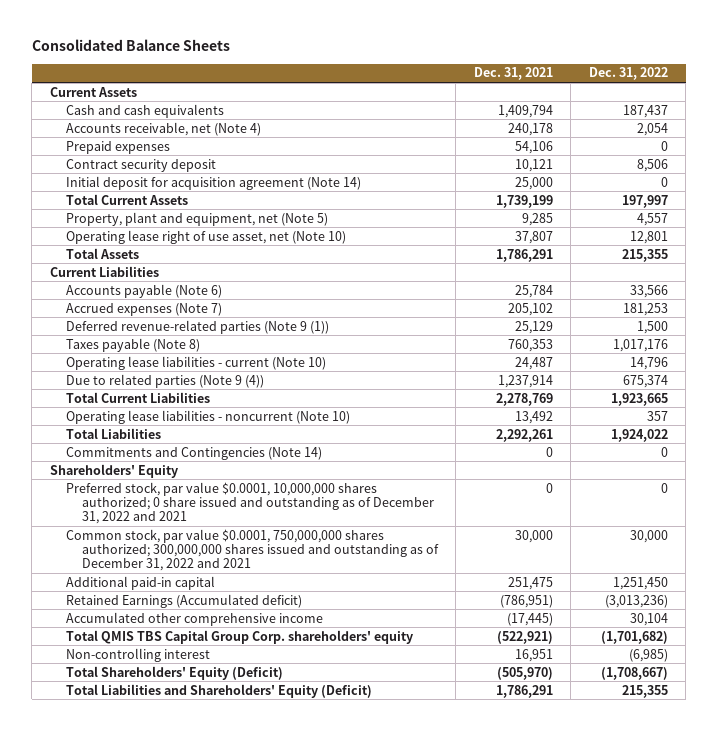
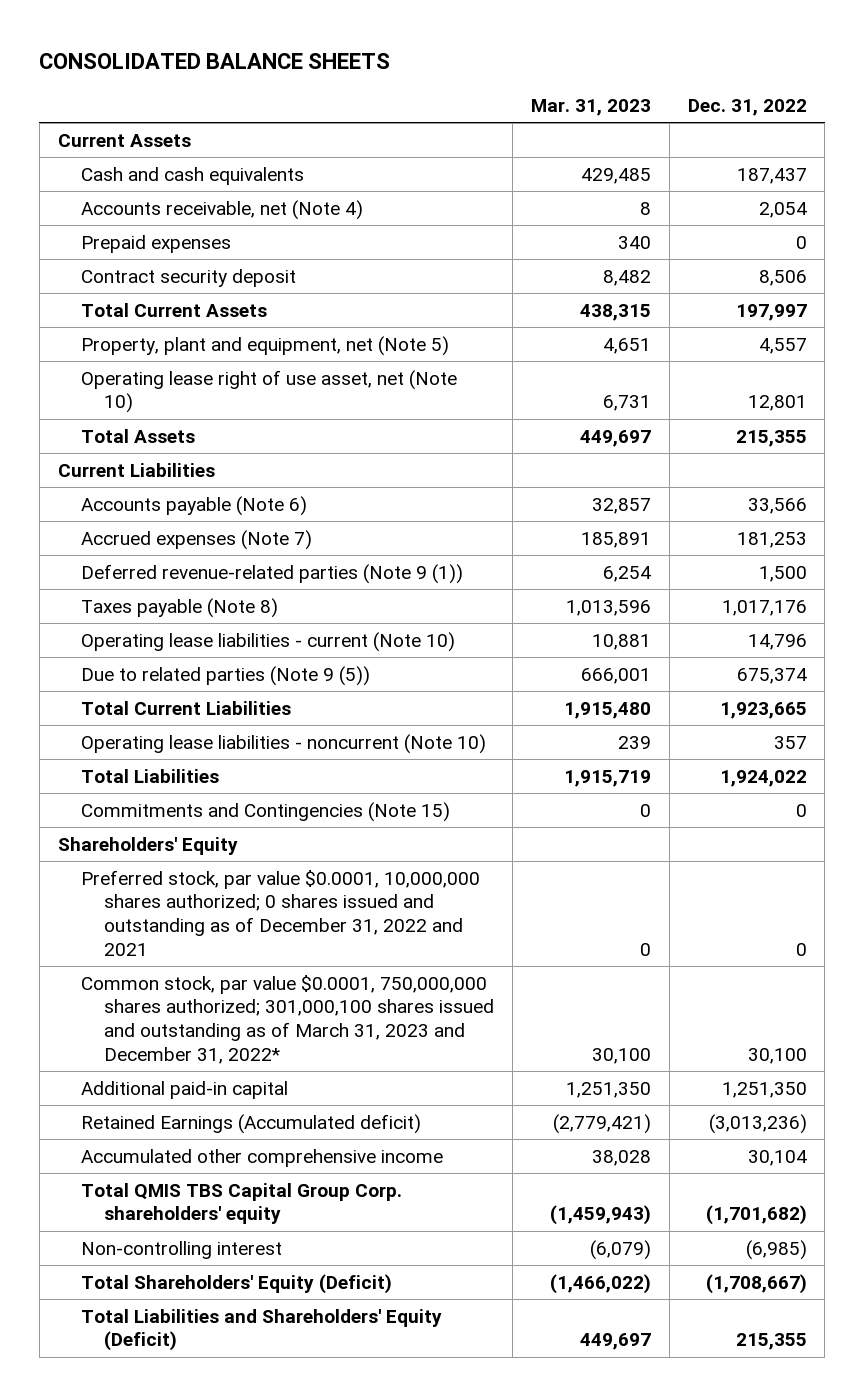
[31,39,230,52] Consolidated Balance Sheets -> [39,52,391,69] CONSOLIDATED BALANCE SHEETS
[473,67,553,81] Dec. 31, 2021 -> none
none -> [530,98,651,116] Mar. 31, 2023
[65,175,361,190] Initial deposit for acquisition agreement (Note 14) -> none
[65,373,264,388] Due to related parties (Note 9 (4)) -> [80,665,370,686] Due to related parties (Note 9 (5))
[65,446,322,460] Commitments and Contingencies (Note 14) -> [80,801,450,822] Commitments and Contingencies (Note 15)
[65,481,434,525] Preferred stock, par value $0.0001, 10,000,000 shares authorized; 0 share issued and outstanding as of December 31, 2022 and 2021 -> [80,869,480,956] Preferred stock, par value $0.0001, 10,000,000 shares authorized; 0 shares issued and outstanding as of December 31, 2022 and 2021
[65,528,439,572] Common stock, par value $0.0001, 750,000,000 shares authorized; 300,000,000 shares issued and outstanding as of December 31, 2022 and 2021 -> [80,974,495,1064] Common stock, par value $0.0001, 750,000,000 shares authorized; 301,000,100 shares issued and outstanding as of March 31, 2023 and December 31, 2022*
[629,529,668,543] 30,000 -> [747,1047,807,1064] 30,100
[612,576,668,590] 1,251,450 -> [721,1081,807,1098] 1,251,350

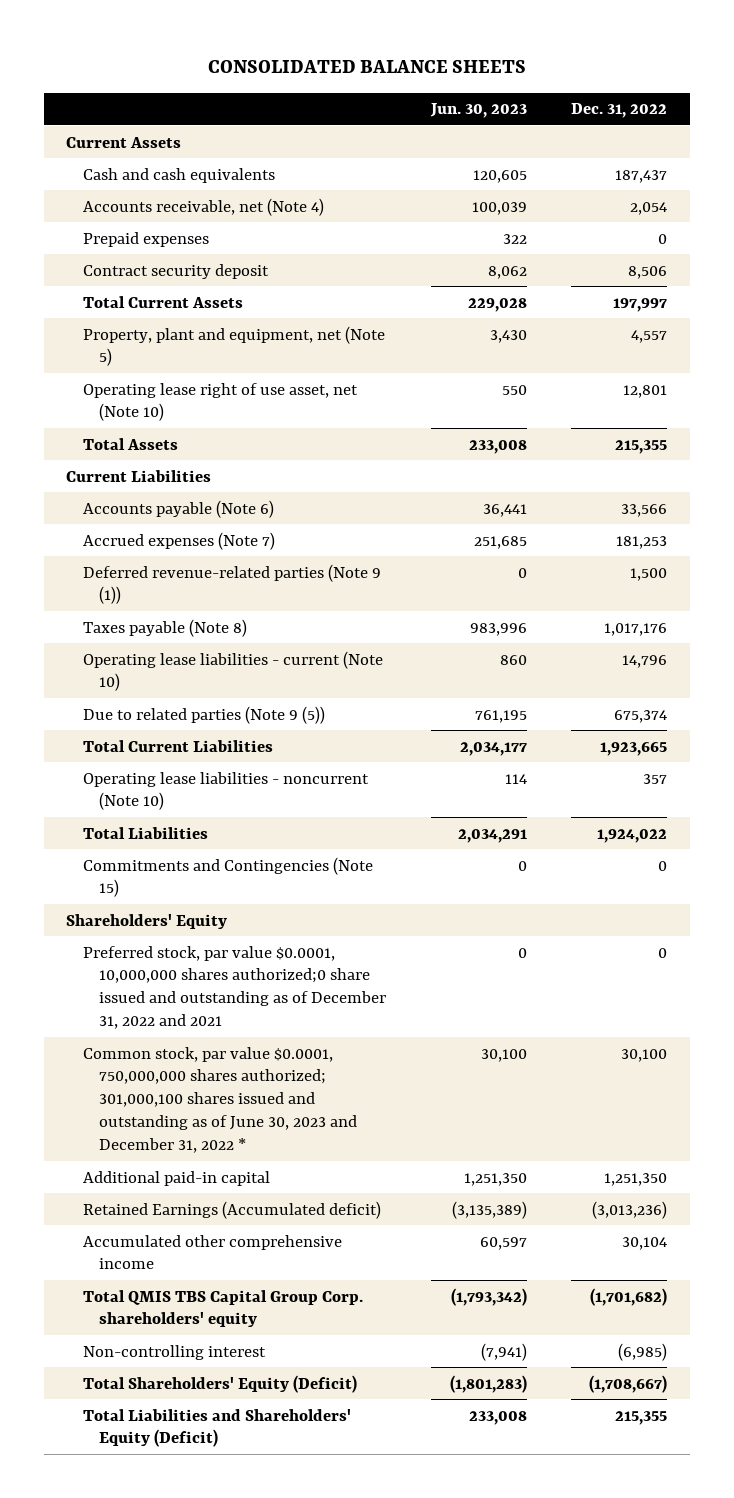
[530,98,651,116] Mar. 31, 2023 -> none
none -> [429,103,527,119] Jun. 30, 2023
[80,869,480,956] Preferred stock, par value $0.0001, 10,000,000 shares authorized; 0 shares issued and outstanding as of December 31, 2022 and 2021 -> [82,945,387,1030] Preferred stock, par value $0.0001, 10,000,000 shares authorized;0 share issued and outstanding as of December 31, 2022 and 2021
[80,974,495,1064] Common stock, par value $0.0001, 750,000,000 shares authorized; 301,000,100 shares issued and outstanding as of March 31, 2023 and December 31, 2022* -> [82,1046,358,1153] Common stock, par value $0.0001, 750,000,000 shares authorized; 301,000,100 shares issued and outstanding as of June 30, 2023 and December 31, 2022 *

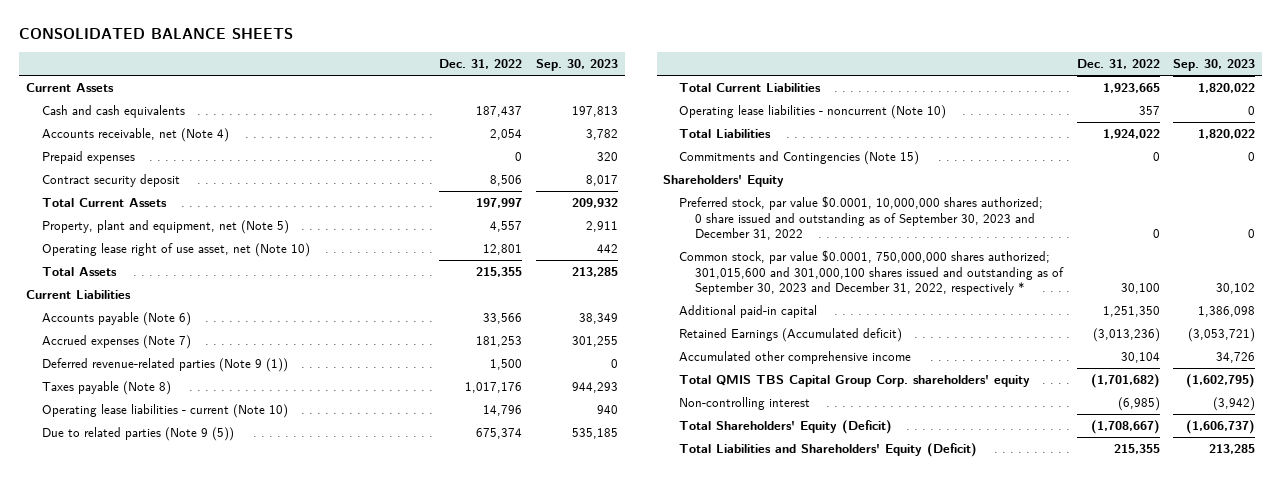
[429,103,527,119] Jun. 30, 2023 -> none
none -> [535,59,618,72] Sep. 30, 2023
[82,945,387,1030] Preferred stock, par value $0.0001, 10,000,000 shares authorized;0 share issued and outstanding as of December 31, 2022 and 2021 -> [679,196,1044,241] Preferred stock, par value $0.0001, 10,000,000 shares authorized; 0 share issued and outstanding as of September 30, 2023 and December 31, 2022
[82,1046,358,1153] Common stock, par value $0.0001, 750,000,000 shares authorized; 301,000,100 shares issued and outstanding as of June 30, 2023 and December 31, 2022 * -> [679,250,1065,296] Common stock, par value $0.0001, 750,000,000 shares authorized; 301,015,600 and 301,000,100 shares issued and outstanding as of September 30, 2023 and December 31, 2022, respectively *

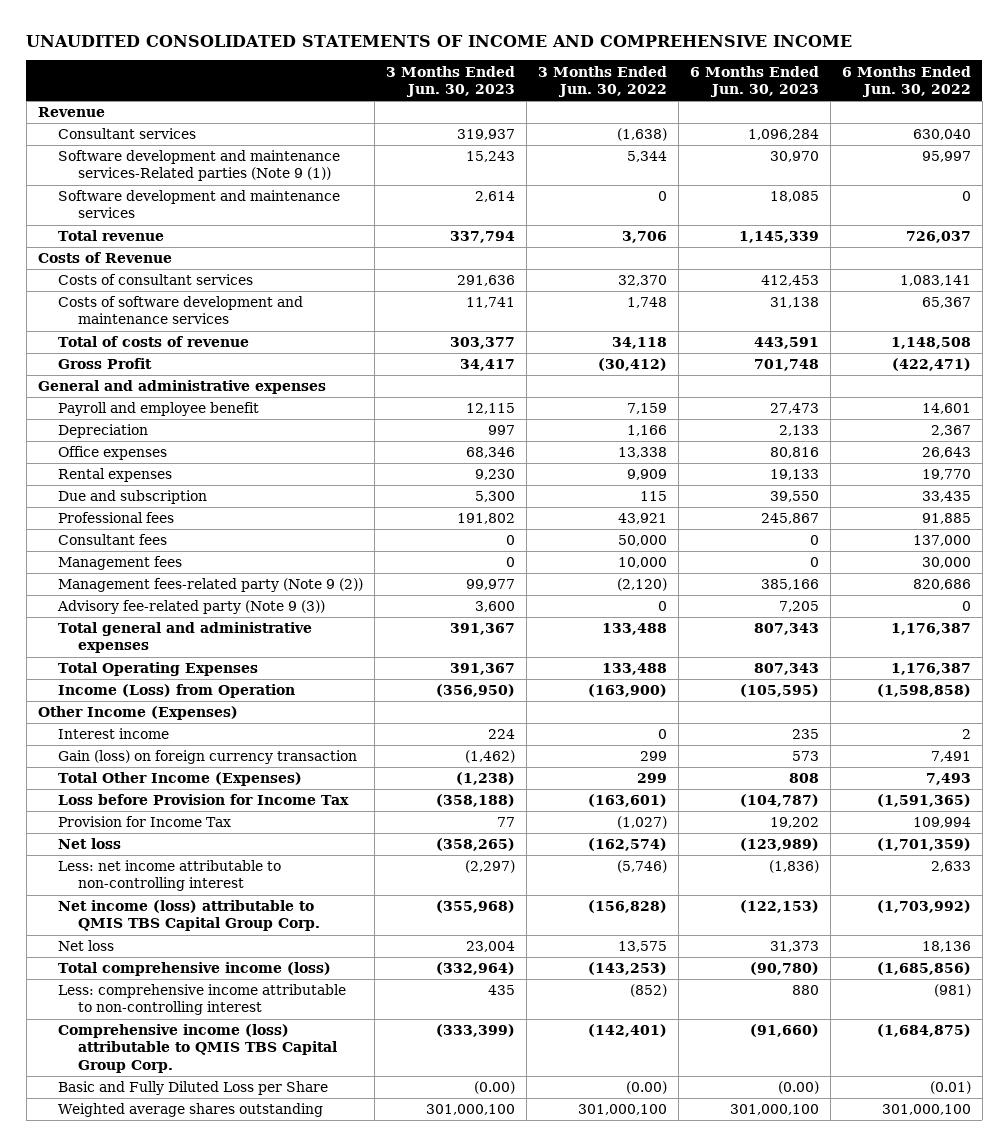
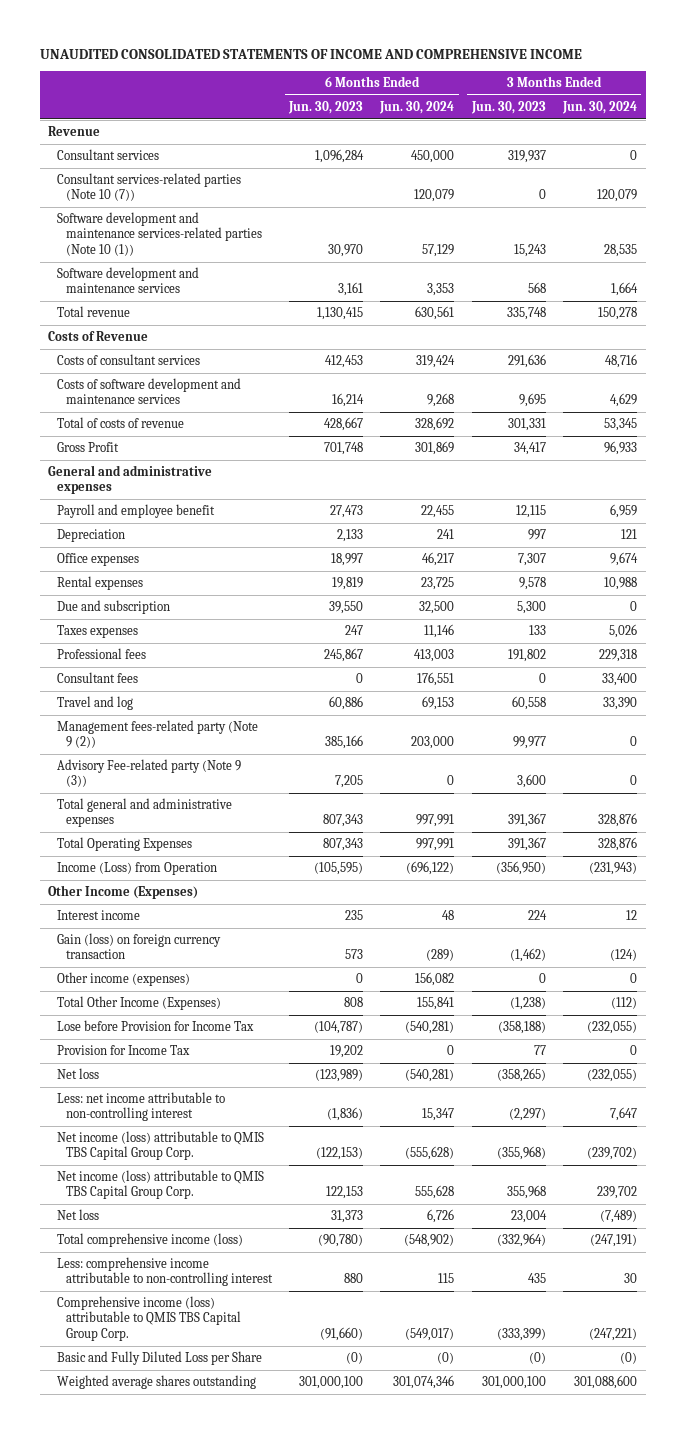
[537,65,667,97] 3 Months Ended Jun. 30, 2022 -> none
[841,65,971,97] 6 Months Ended Jun. 30, 2022 -> none
none -> [379,100,455,114] Jun. 30, 2024
none -> [561,100,637,114] Jun. 30, 2024
none -> [57,173,242,202] Consultant services-related parties (Note 10 (7))
[58,150,341,182] Software development and maintenance services-Related parties (Note 9 (1)) -> [57,212,262,256] Software development and maintenance services-related parties (Note 10 (1))
[475,191,516,203] 2,614 -> [527,282,546,294] 568
[769,191,819,203] 18,085 -> [338,282,364,297] 3,161
[450,231,516,244] 337,794 -> [506,307,546,321] 335,748
[738,231,819,244] 1,145,339 -> [317,307,364,321] 1,130,415
[466,297,516,309] 11,741 -> [518,393,546,408] 9,695
[769,297,819,309] 31,138 -> [332,393,365,408] 16,214
[450,337,516,350] 303,377 -> [507,418,546,432] 301,331
[753,337,819,350] 443,591 -> [324,417,364,432] 428,667
[466,447,516,459] 68,346 -> [517,553,546,567] 7,307
[769,447,819,459] 80,816 -> [331,553,364,567] 18,997
[475,469,516,481] 9,230 -> [518,577,546,591] 9,578
[769,469,819,481] 19,133 -> [332,577,364,591] 19,819
none -> [57,625,139,639] Taxes expenses
[58,556,183,571] Management fees -> none
none -> [57,696,134,711] Travel and log
[57,600,326,615] Advisory fee-related party (Note 9 (3)) -> [57,759,242,788] Advisory Fee-related party (Note 9 (3))
none -> [57,972,191,987] Other income (expenses)
[58,794,350,806] Loss before Provision for Income Tax -> [57,1020,255,1032] Lose before Provision for Income Tax
none -> [57,1170,265,1200] Net income (loss) attributable to QMIS TBS Capital Group Corp.
[474,1081,516,1095] (0.00) -> [528,1352,546,1365] (0)
[777,1081,819,1095] (0.00) -> [346,1352,364,1365] (0)

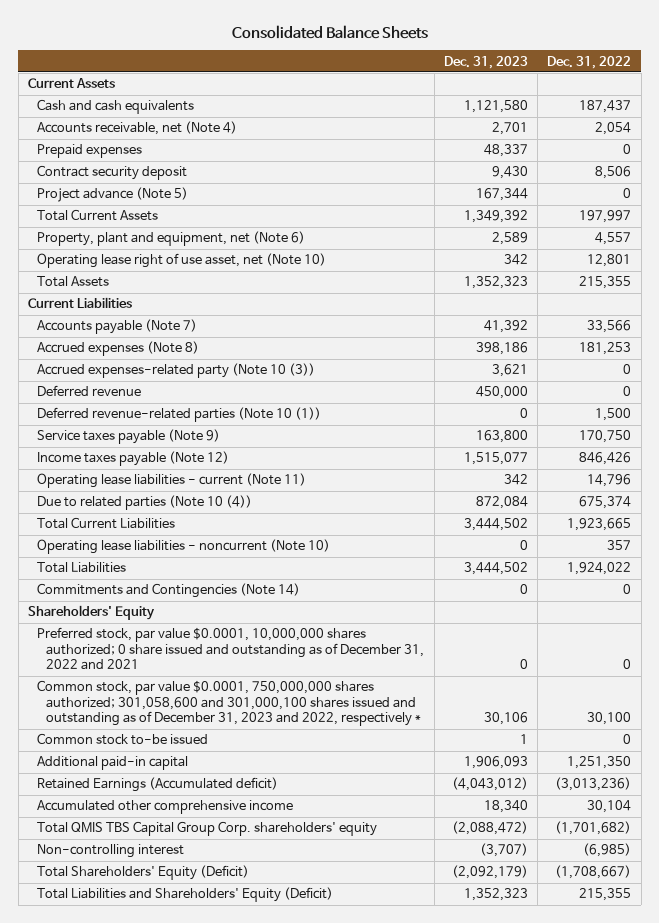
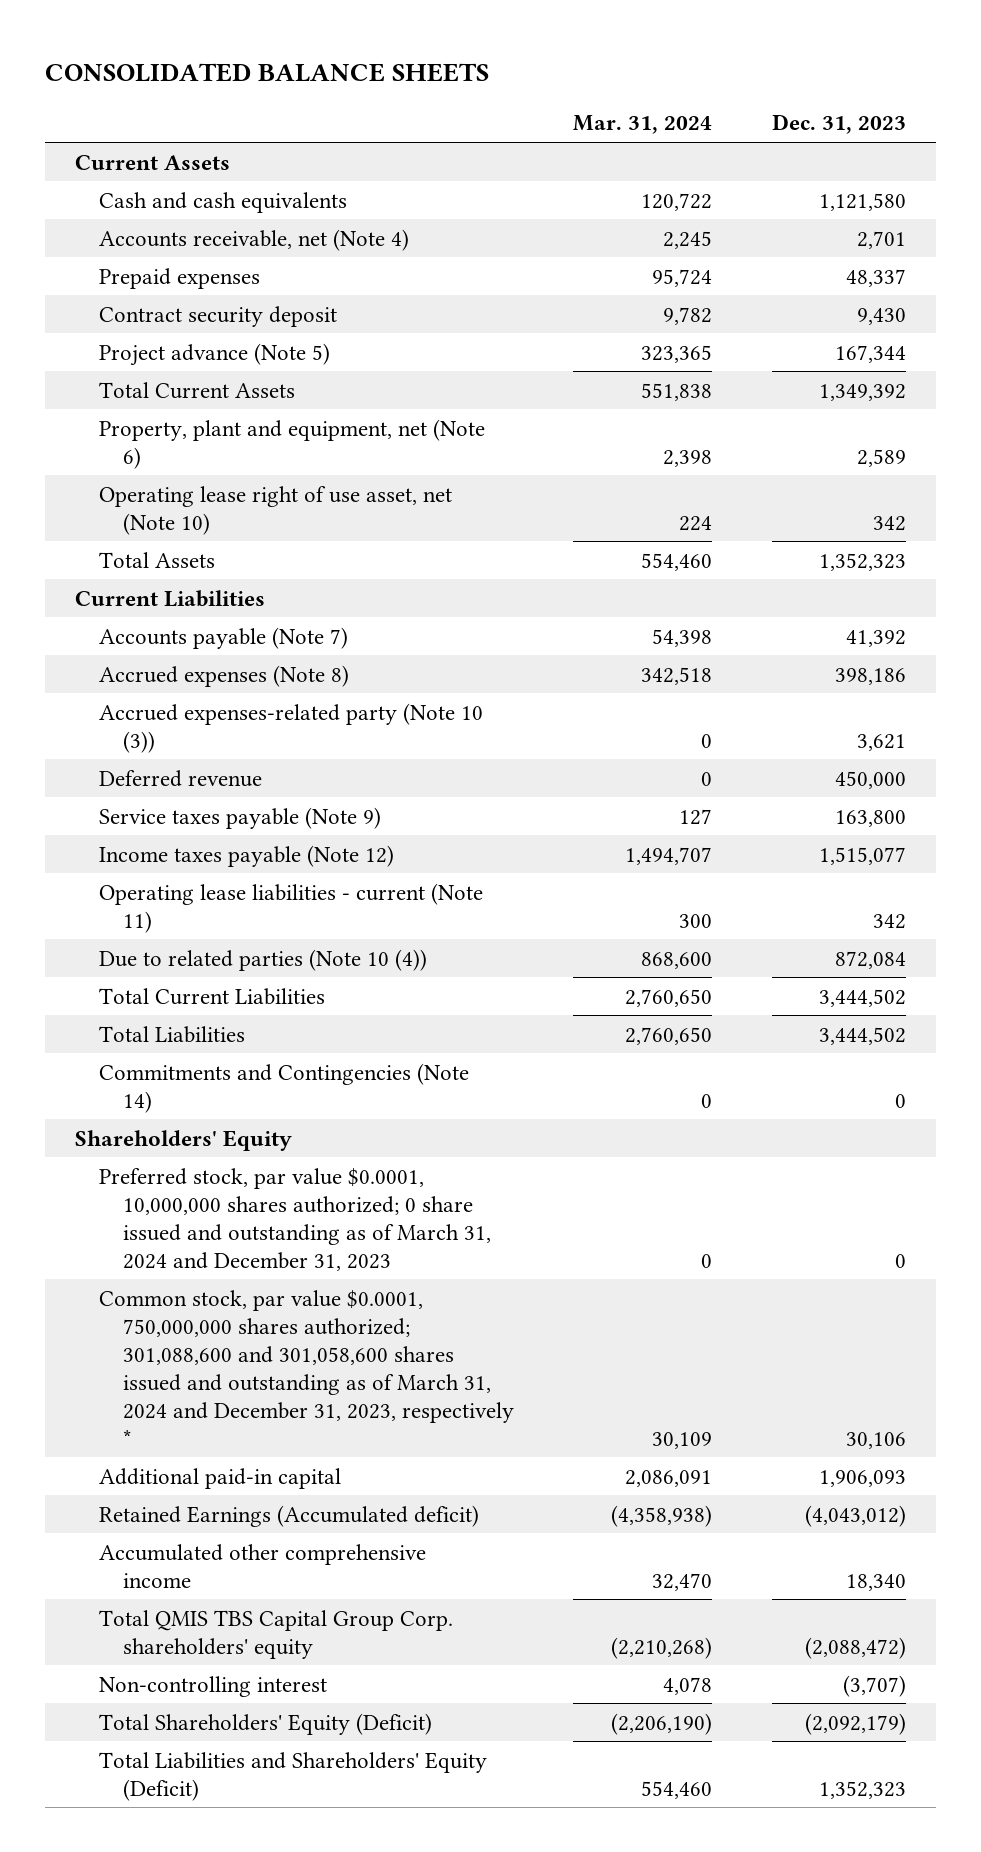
[231,24,428,39] Consolidated Balance Sheets -> [44,62,489,82] CONSOLIDATED BALANCE SHEETS
[547,55,632,69] Dec. 31, 2022 -> none
none -> [573,115,713,135] Mar. 31, 2024
[37,407,322,423] Deferred revenue-related parties (Note 10 (1)) -> none
[37,539,331,555] Operating lease liabilities - noncurrent (Note 10) -> none
[37,733,209,746] Common stock to-be issued -> none
[37,627,425,671] Preferred stock, par value $0.0001, 10,000,000 shares authorized; 0 share issued and outstanding as of December 31, 2022 and 2021 -> [98,1167,491,1271] Preferred stock, par value $0.0001, 10,000,000 shares authorized; 0 share issued and outstanding as of March 31, 2024 and December 31, 2023
[37,680,422,727] Common stock, par value $0.0001, 750,000,000 shares authorized; 301,058,600 and 301,000,100 shares issued and outstanding as of December 31, 2023 and 2022, respectively * -> [98,1289,514,1446] Common stock, par value $0.0001, 750,000,000 shares authorized; 301,088,600 and 301,058,600 shares issued and outstanding as of March 31, 2024 and December 31, 2023, respectively *

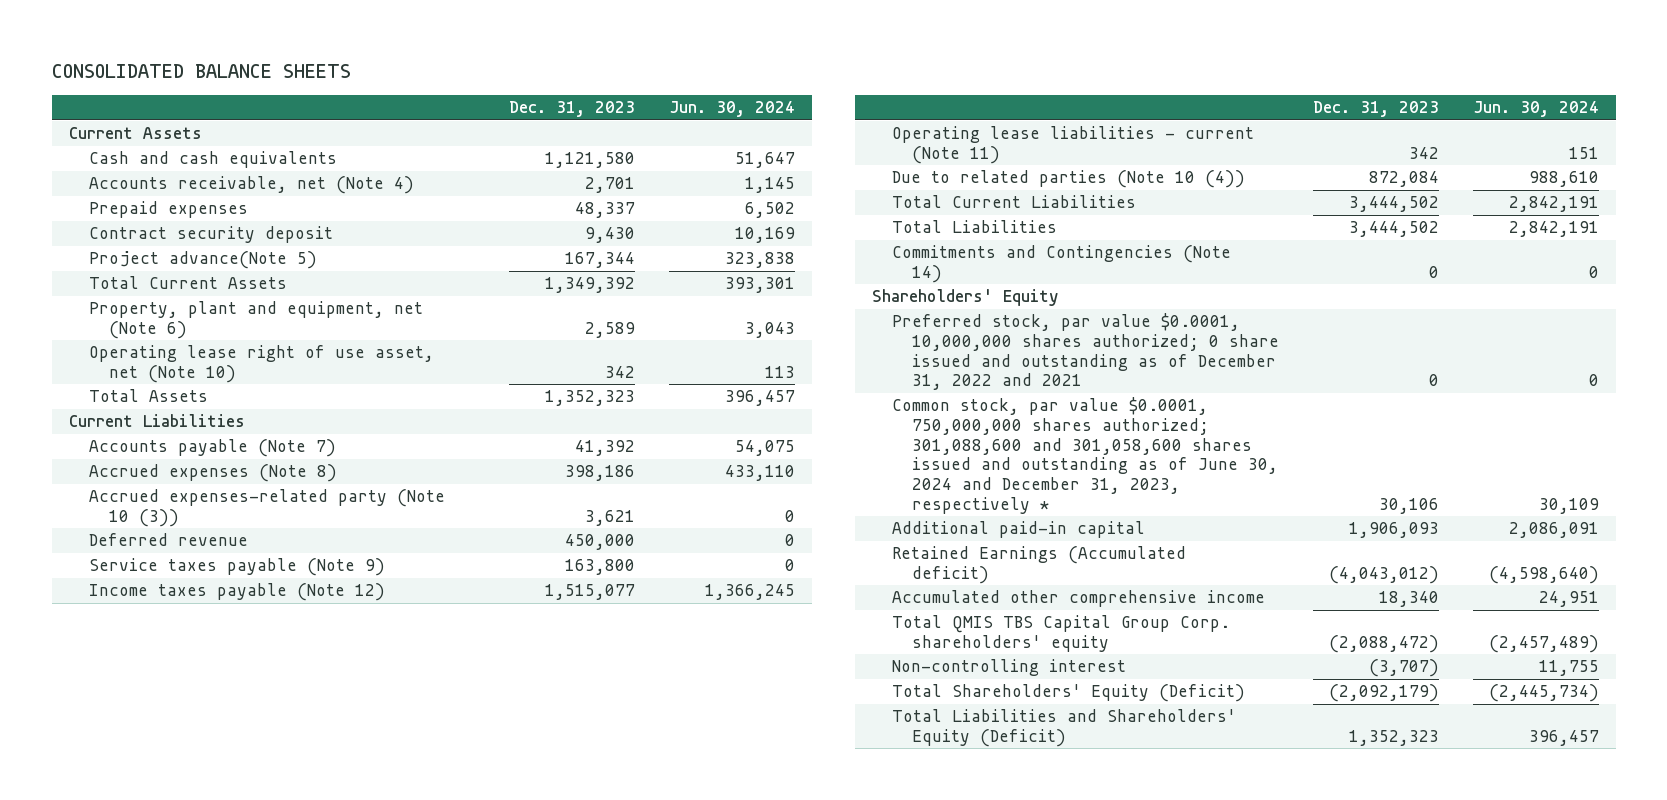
[573,115,713,135] Mar. 31, 2024 -> none
none -> [669,101,796,118] Jun. 30, 2024
[98,342,330,366] Project advance (Note 5) -> [88,251,317,270] Project advance(Note 5)
[98,1167,491,1271] Preferred stock, par value $0.0001, 10,000,000 shares authorized; 0 share issued and outstanding as of March 31, 2024 and December 31, 2023 -> [891,313,1279,391] Preferred stock, par value $0.0001, 10,000,000 shares authorized; 0 share issued and outstanding as of December 31, 2022 and 2021
[98,1289,514,1446] Common stock, par value $0.0001, 750,000,000 shares authorized; 301,088,600 and 301,058,600 shares issued and outstanding as of March 31, 2024 and December 31, 2023, respectively * -> [891,397,1278,514] Common stock, par value $0.0001, 750,000,000 shares authorized; 301,088,600 and 301,058,600 shares issued and outstanding as of June 30, 2024 and December 31, 2023, respectively *

